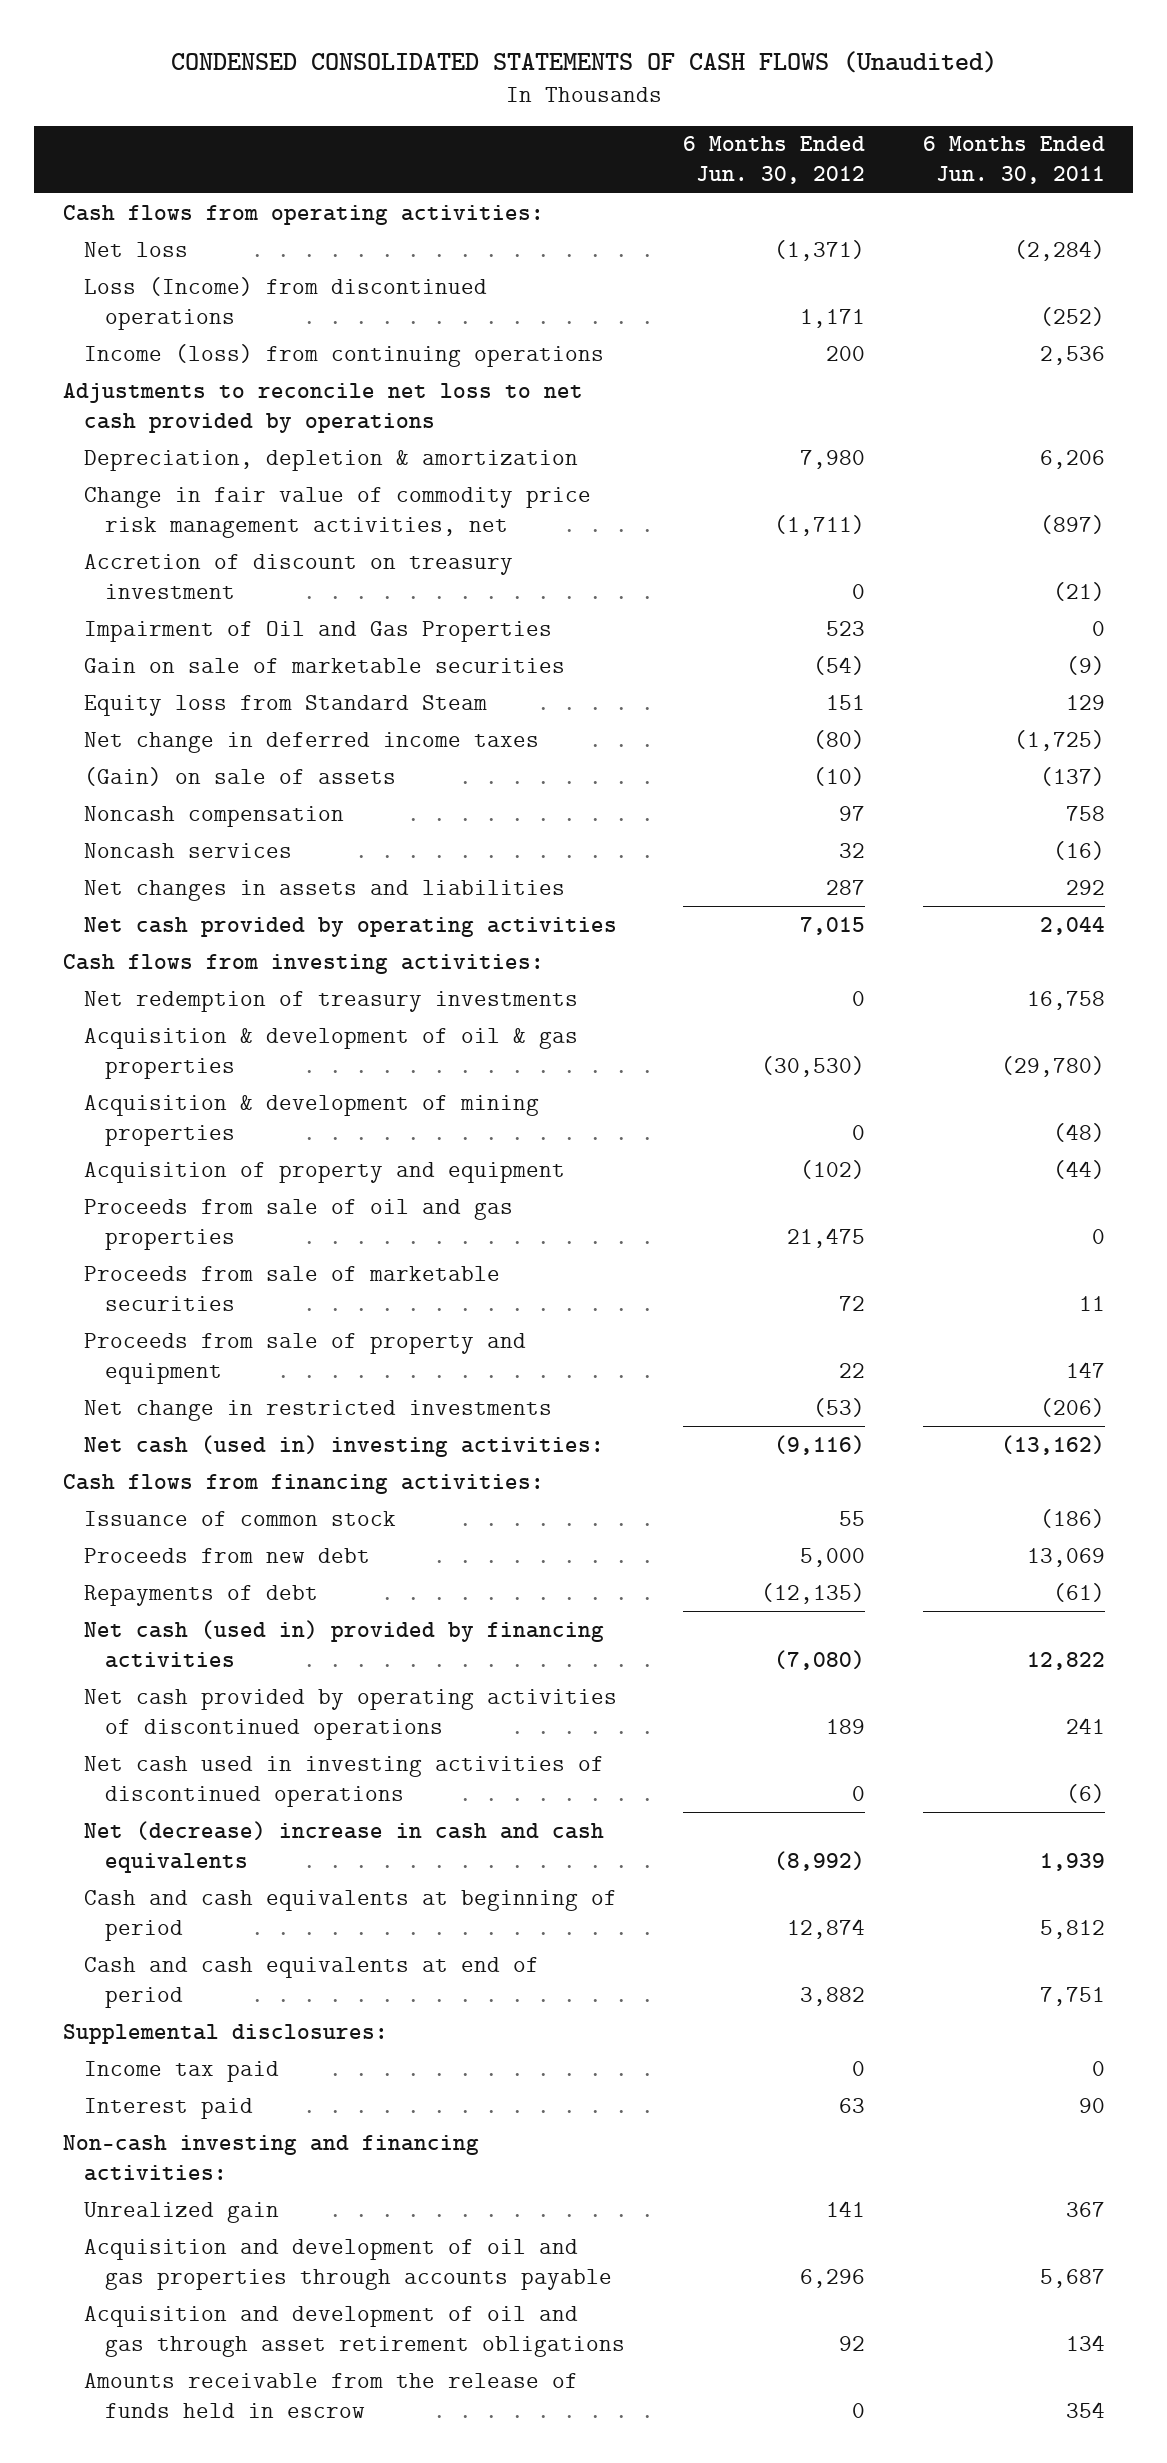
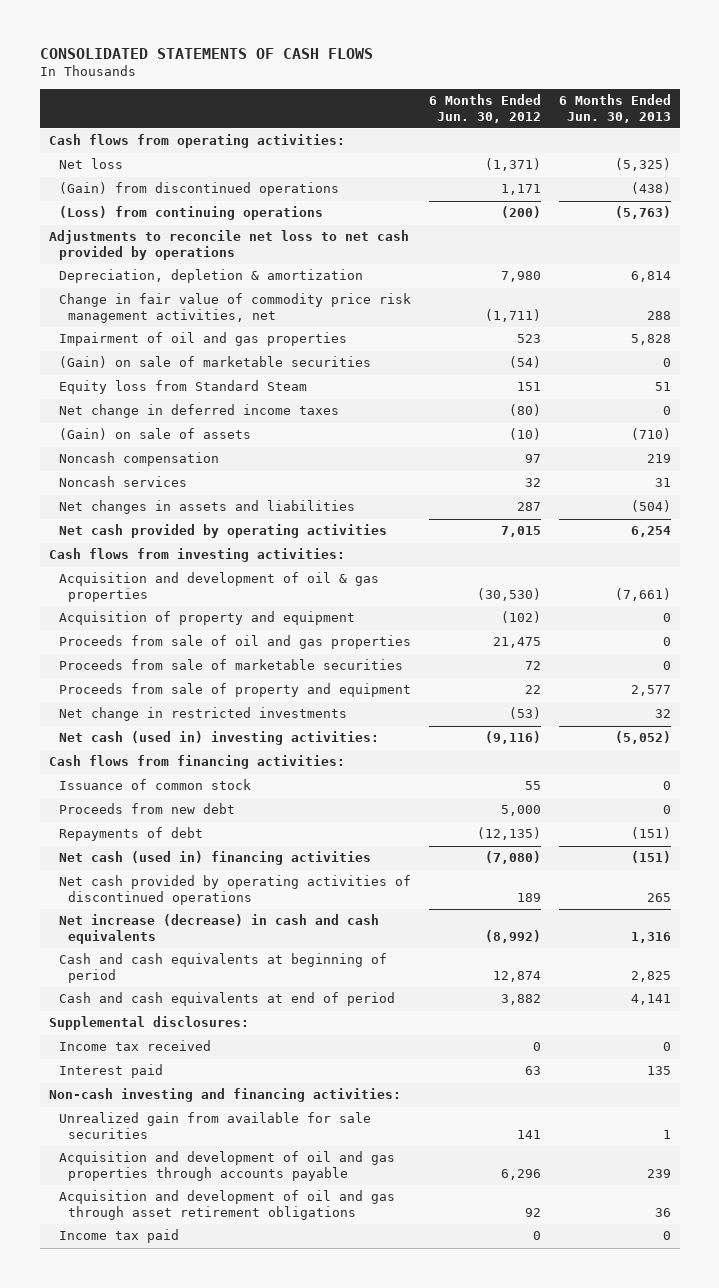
[170,51,997,74] CONDENSED CONSOLIDATED STATEMENTS OF CASH FLOWS (Unaudited) -> [39,48,373,60] CONSOLIDATED STATEMENTS OF CASH FLOWS
[922,136,1105,185] 6 Months Ended Jun. 30, 2011 -> none
none -> [558,94,671,123] 6 Months Ended Jun. 30, 2013
[83,276,487,330] Loss (Income) from discontinued operations -> [58,182,339,197] (Gain) from discontinued operations
[83,343,604,367] Income (loss) from continuing operations -> [58,206,323,221] (Loss) from continuing operations
[825,345,865,361] 200 -> [500,206,541,219] (200)
[83,553,513,599] Accretion of discount on treasury investment -> none
[83,620,552,642] Impairment of Oil and Gas Properties -> [58,332,347,347] Impairment of oil and gas properties
[83,657,565,673] Gain on sale of marketable securities -> [58,356,371,369] (Gain) on sale of marketable securities
[83,990,578,1012] Net redemption of treasury investments -> none
[83,1094,539,1146] Acquisition & development of mining properties -> none
[83,1027,578,1079] Acquisition & development of oil & gas properties -> [58,572,379,602] Acquisition and development of oil & gas properties
[83,1619,604,1668] Net cash (used in) provided by financing activities -> [58,851,371,866] Net cash (used in) financing activities
[83,1755,604,1807] Net cash used in investing activities of discontinued operations -> none
[83,1820,604,1873] Net (decrease) increase in cash and cash equivalents -> [58,914,379,944] Net increase (decrease) in cash and cash equivalents
none -> [58,1040,211,1052] Income tax received
[83,2201,279,2223] Unrealized gain -> [58,1112,371,1139] Unrealized gain from available for sale securities
[83,2372,578,2418] Amounts receivable from the release of funds held in escrow -> none
[83,2060,279,2082] Income tax paid -> [58,1229,179,1244] Income tax paid

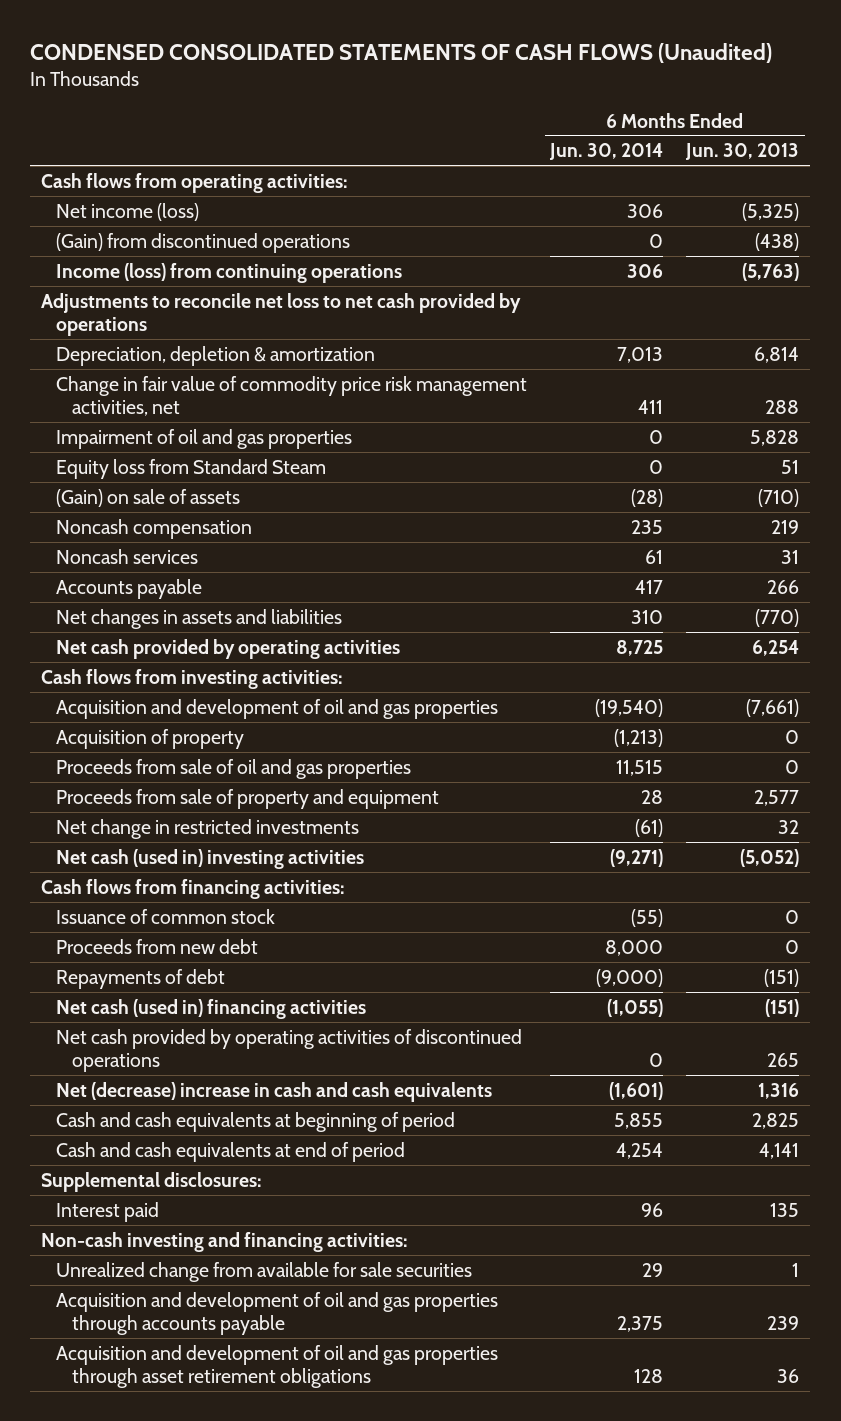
[39,48,373,60] CONSOLIDATED STATEMENTS OF CASH FLOWS -> [30,43,773,64] CONDENSED CONSOLIDATED STATEMENTS OF CASH FLOWS (Unaudited)
[428,94,541,123] 6 Months Ended Jun. 30, 2012 -> none
none -> [549,143,664,161] Jun. 30, 2014
[58,158,123,170] Net loss -> [56,202,200,221] Net income (loss)
[58,206,323,221] (Loss) from continuing operations -> [56,262,403,283] Income (loss) from continuing operations
[58,356,371,369] (Gain) on sale of marketable securities -> none
[58,404,339,419] Net change in deferred income taxes -> none
none -> [56,578,203,599] Accounts payable
[630,500,671,513] (504) -> [755,608,800,627] (770)
[58,572,379,602] Acquisition and development of oil & gas properties -> [56,698,499,719] Acquisition and development of oil and gas properties
[58,611,355,626] Acquisition of property and equipment -> [56,728,245,749] Acquisition of property
[58,659,403,671] Proceeds from sale of marketable securities -> none
[58,731,379,746] Net cash (used in) investing activities: -> [56,848,365,869] Net cash (used in) investing activities
[58,914,379,944] Net increase (decrease) in cash and cash equivalents -> [56,1081,493,1102] Net (decrease) increase in cash and cash equivalents
[58,1040,211,1052] Income tax received -> none
[58,1112,371,1139] Unrealized gain from available for sale securities -> [56,1261,473,1282] Unrealized change from available for sale securities
[58,1229,179,1244] Income tax paid -> none
[58,1190,395,1220] Acquisition and development of oil and gas through asset retirement obligations -> [56,1344,499,1388] Acquisition and development of oil and gas properties through asset retirement obligations

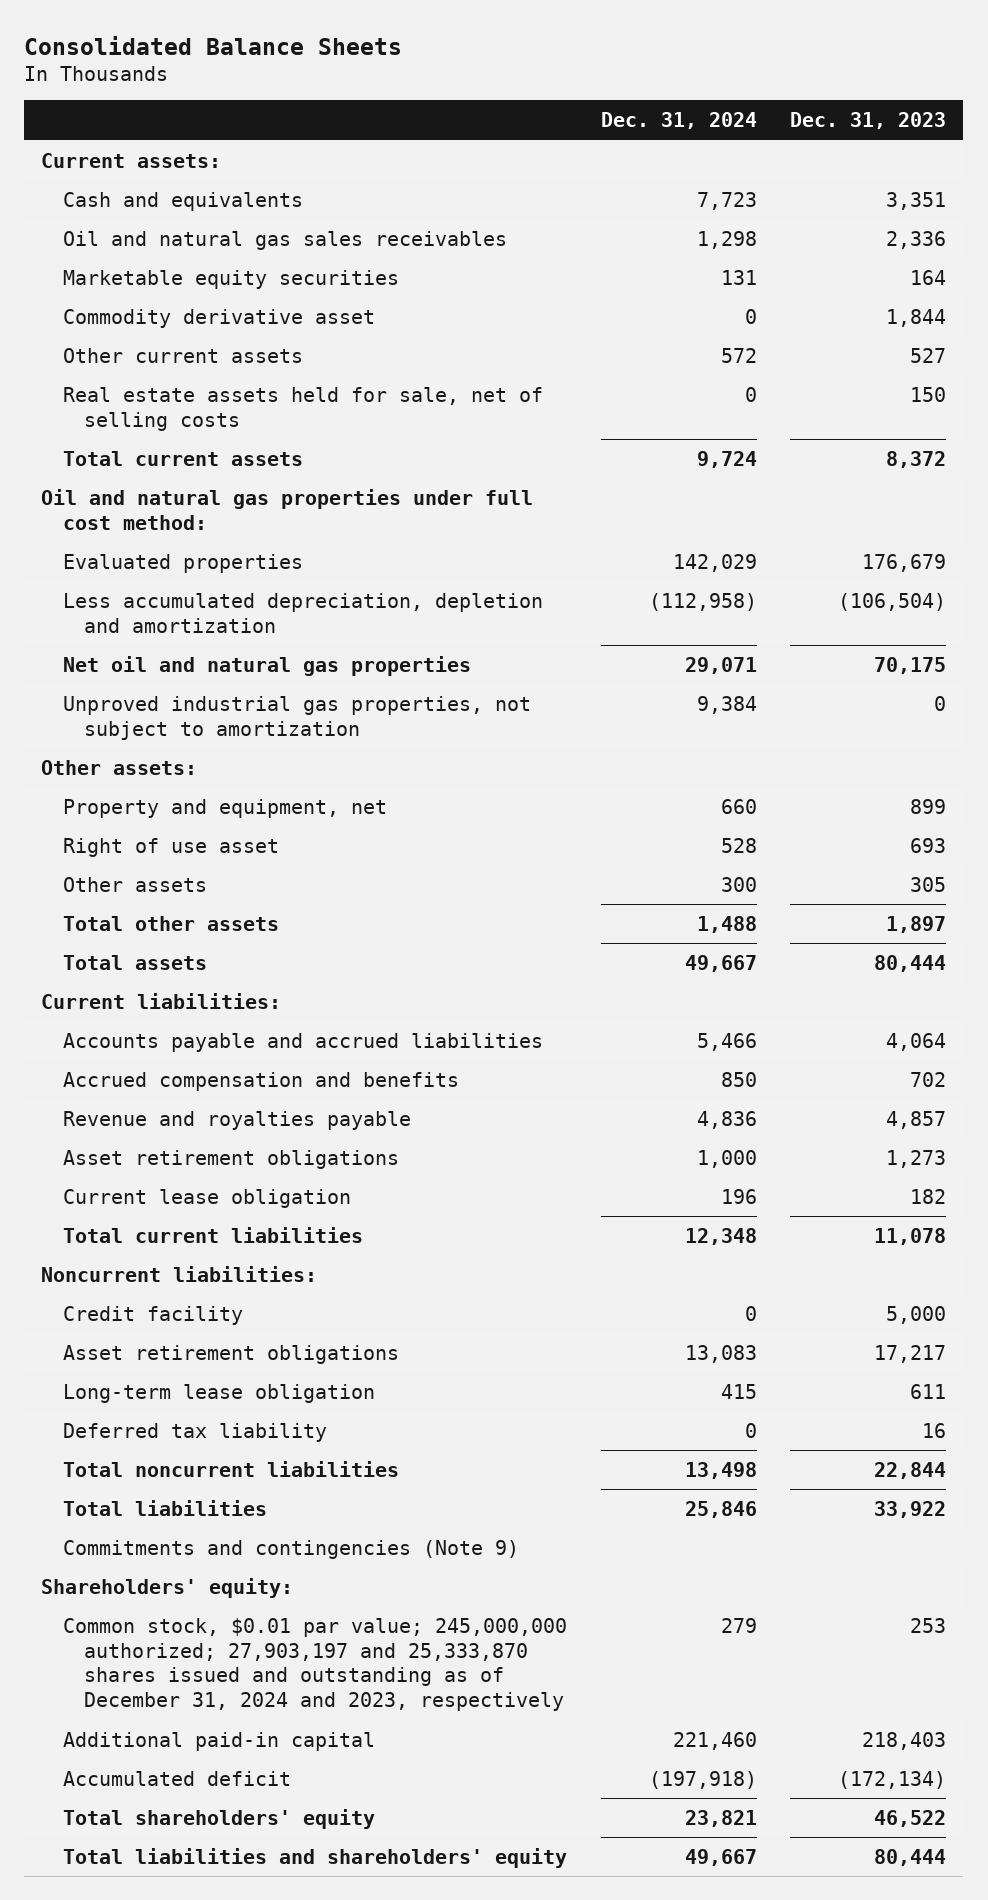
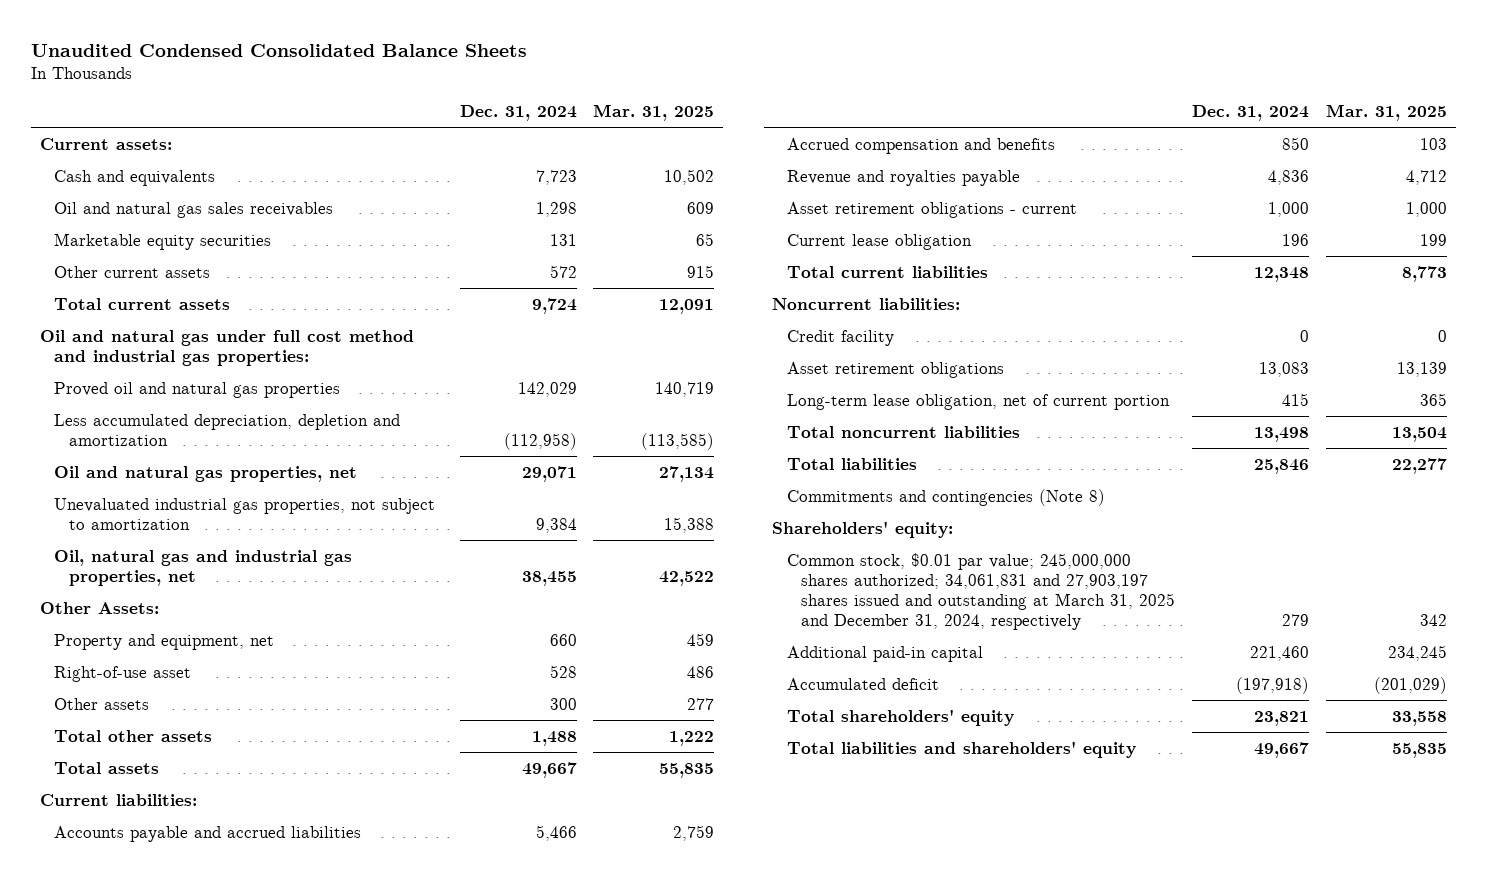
[24,35,403,55] Consolidated Balance Sheets -> [31,43,528,57] Unaudited Condensed Consolidated Balance Sheets
[790,112,947,130] Dec. 31, 2023 -> none
none -> [593,103,715,121] Mar. 31, 2025
[62,308,375,328] Commodity derivative asset -> none
[62,386,543,431] Real estate assets held for sale, net of selling costs -> none
[41,488,534,530] Oil and natural gas properties under full cost method: -> [39,329,414,366] Oil and natural gas under full cost method and industrial gas properties:
[62,553,303,573] Evaluated properties -> [54,381,341,398] Proved oil and natural gas properties
[62,655,471,676] Net oil and natural gas properties -> [54,465,358,482] Oil and natural gas properties, net
[62,695,531,740] Unproved industrial gas properties, not subject to amortization -> [54,497,436,530] Unevaluated industrial gas properties, not subject to amortization
none -> [54,549,353,586] Oil, natural gas and industrial gas properties, net
[41,759,198,775] Other assets: -> [39,601,159,614] Other Assets:
[62,837,279,857] Right of use asset -> [54,665,192,682] Right-of-use asset
[62,1149,399,1169] Asset retirement obligations -> [786,201,1077,218] Asset retirement obligations - current
[62,1422,327,1442] Deferred tax liability -> none
[62,1383,375,1403] Long-term lease obligation -> [786,393,1170,410] Long-term lease obligation, net of current portion
[62,1539,519,1559] Commitments and contingencies (Note 9) -> [786,488,1105,506] Commitments and contingencies (Note 8)
[62,1617,567,1712] Common stock, $0.01 par value; 245,000,000 authorized; 27,903,197 and 25,333,870 shares issued and outstanding as of December 31, 2024 and 2023, respectively -> [786,552,1176,630] Common stock, $0.01 par value; 245,000,000 shares authorized; 34,061,831 and 27,903,197 shares issued and outstanding at March 31, 2025 and December 31, 2024, respectively

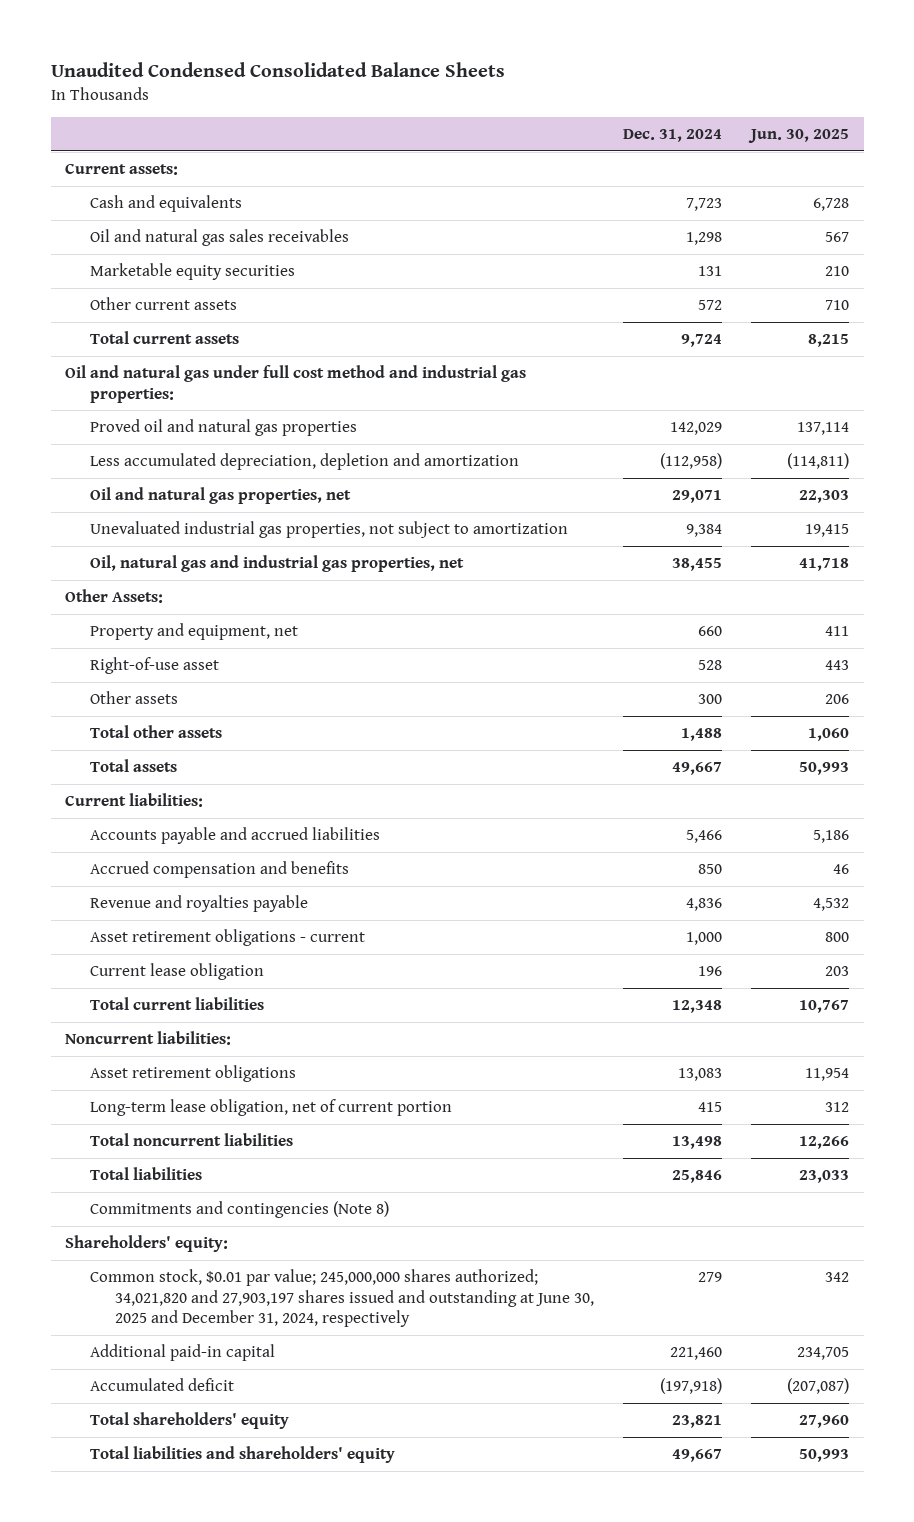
[593,103,715,121] Mar. 31, 2025 -> none
none -> [748,129,850,144] Jun. 30, 2025
[786,329,894,346] Credit facility -> none
[786,552,1176,630] Common stock, $0.01 par value; 245,000,000 shares authorized; 34,061,831 and 27,903,197 shares issued and outstanding at March 31, 2025 and December 31, 2024, respectively -> [89,1269,594,1328] Common stock, $0.01 par value; 245,000,000 shares authorized; 34,021,820 and 27,903,197 shares issued and outstanding at June 30, 2025 and December 31, 2024, respectively

